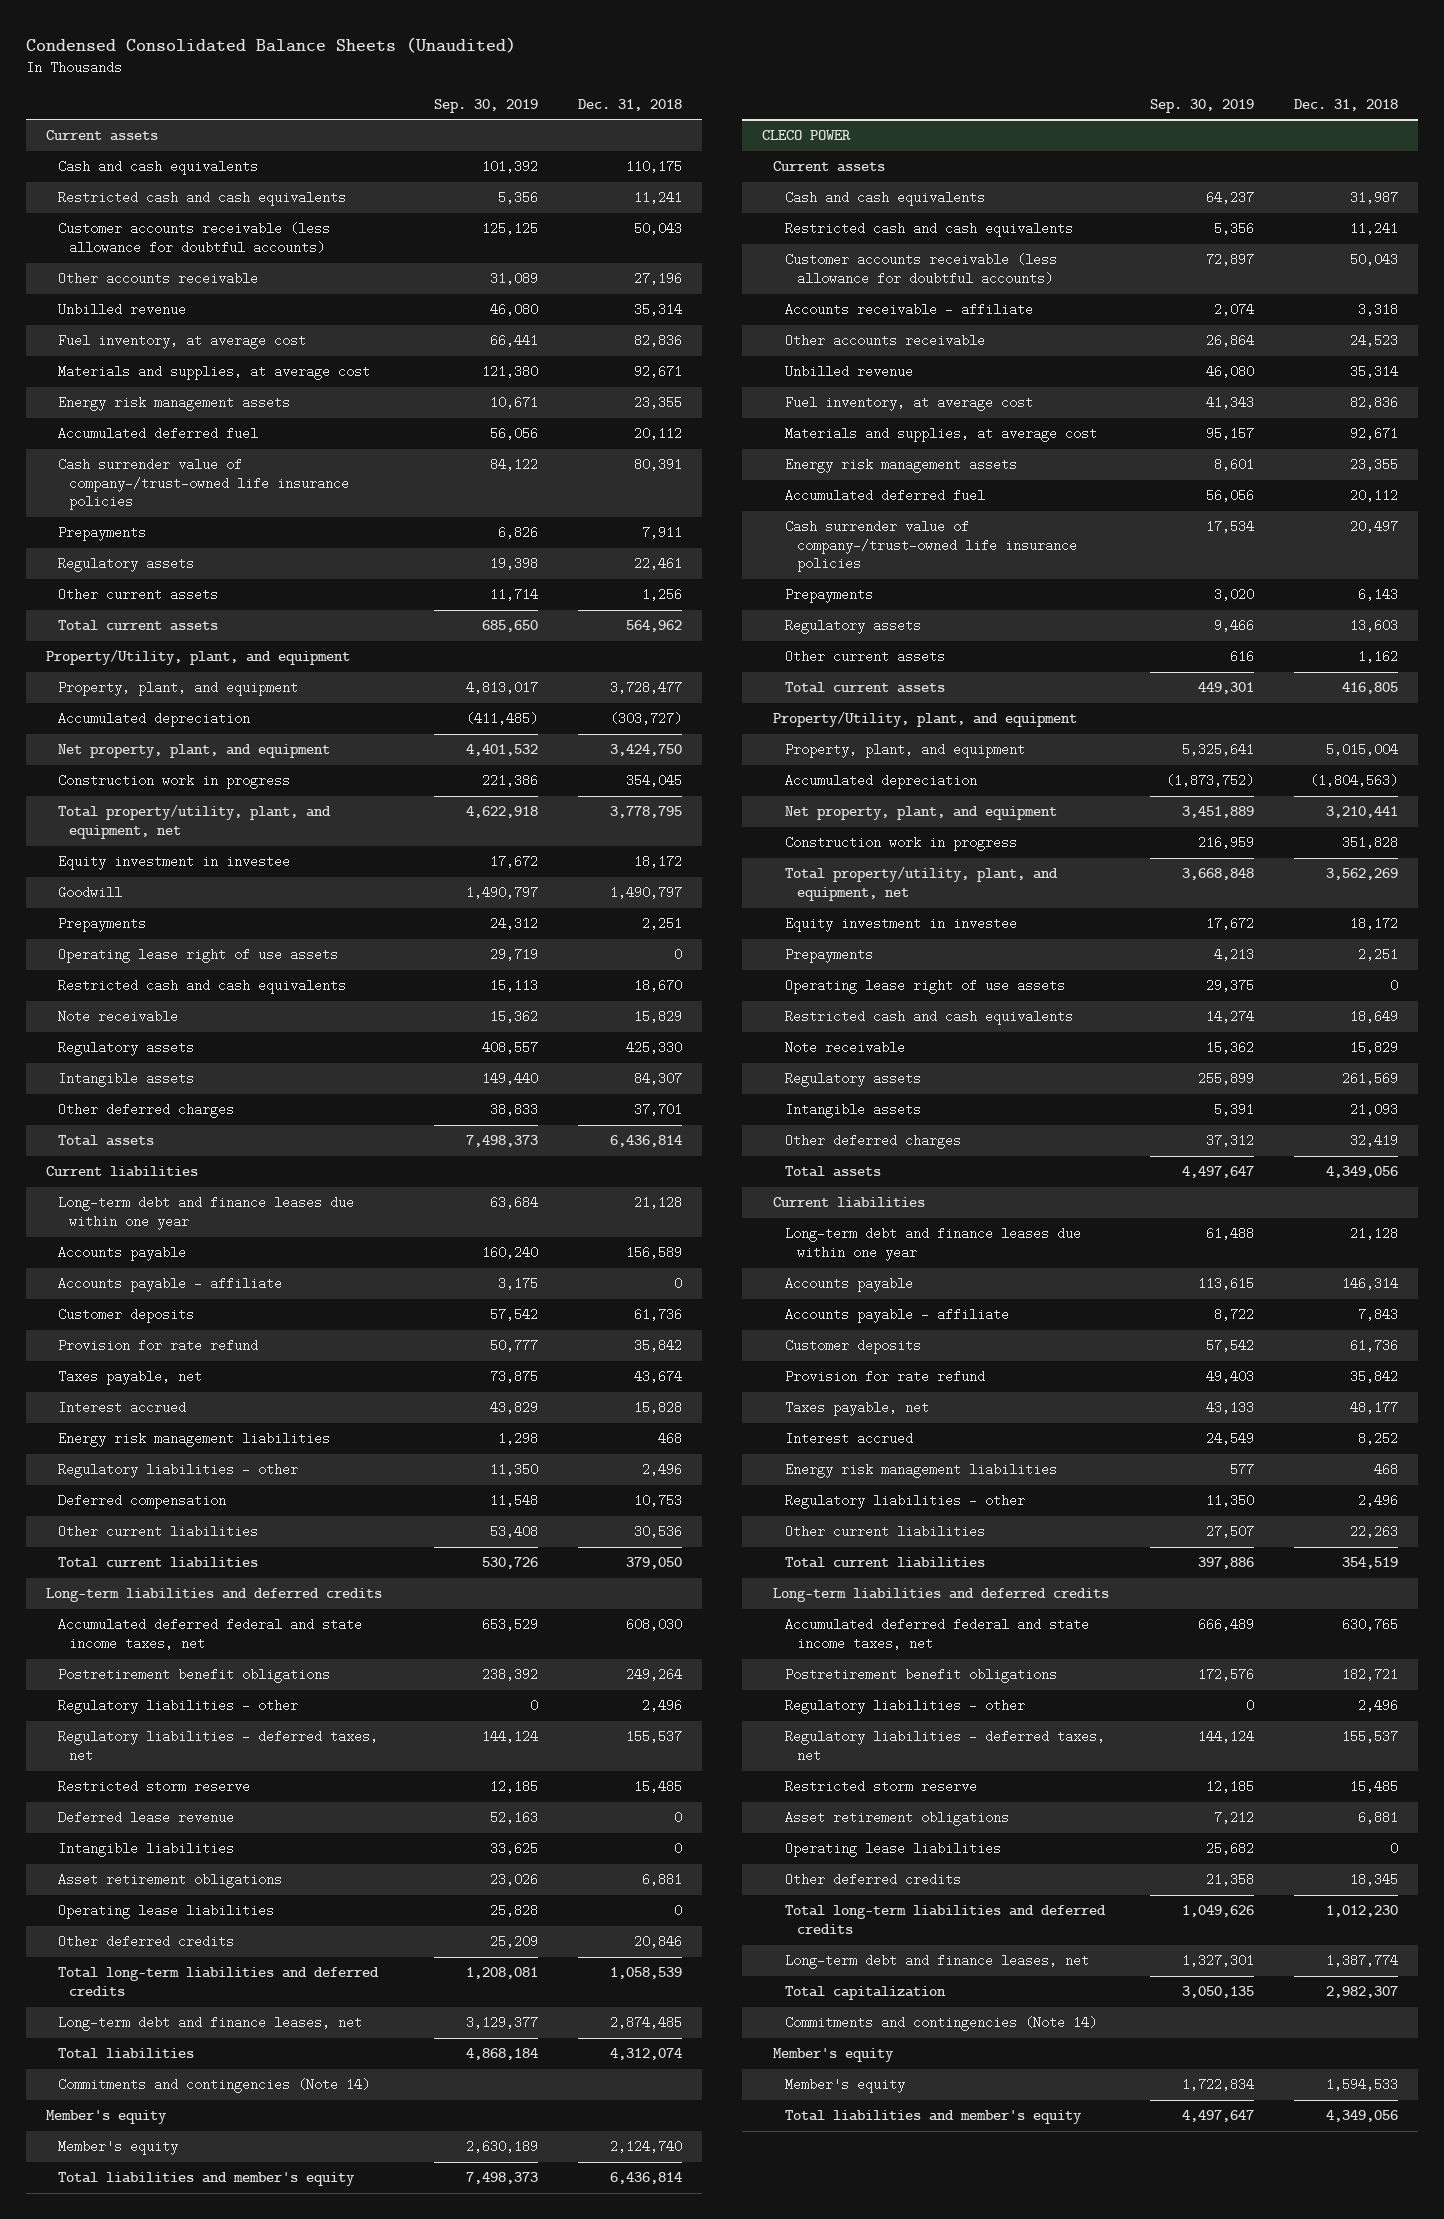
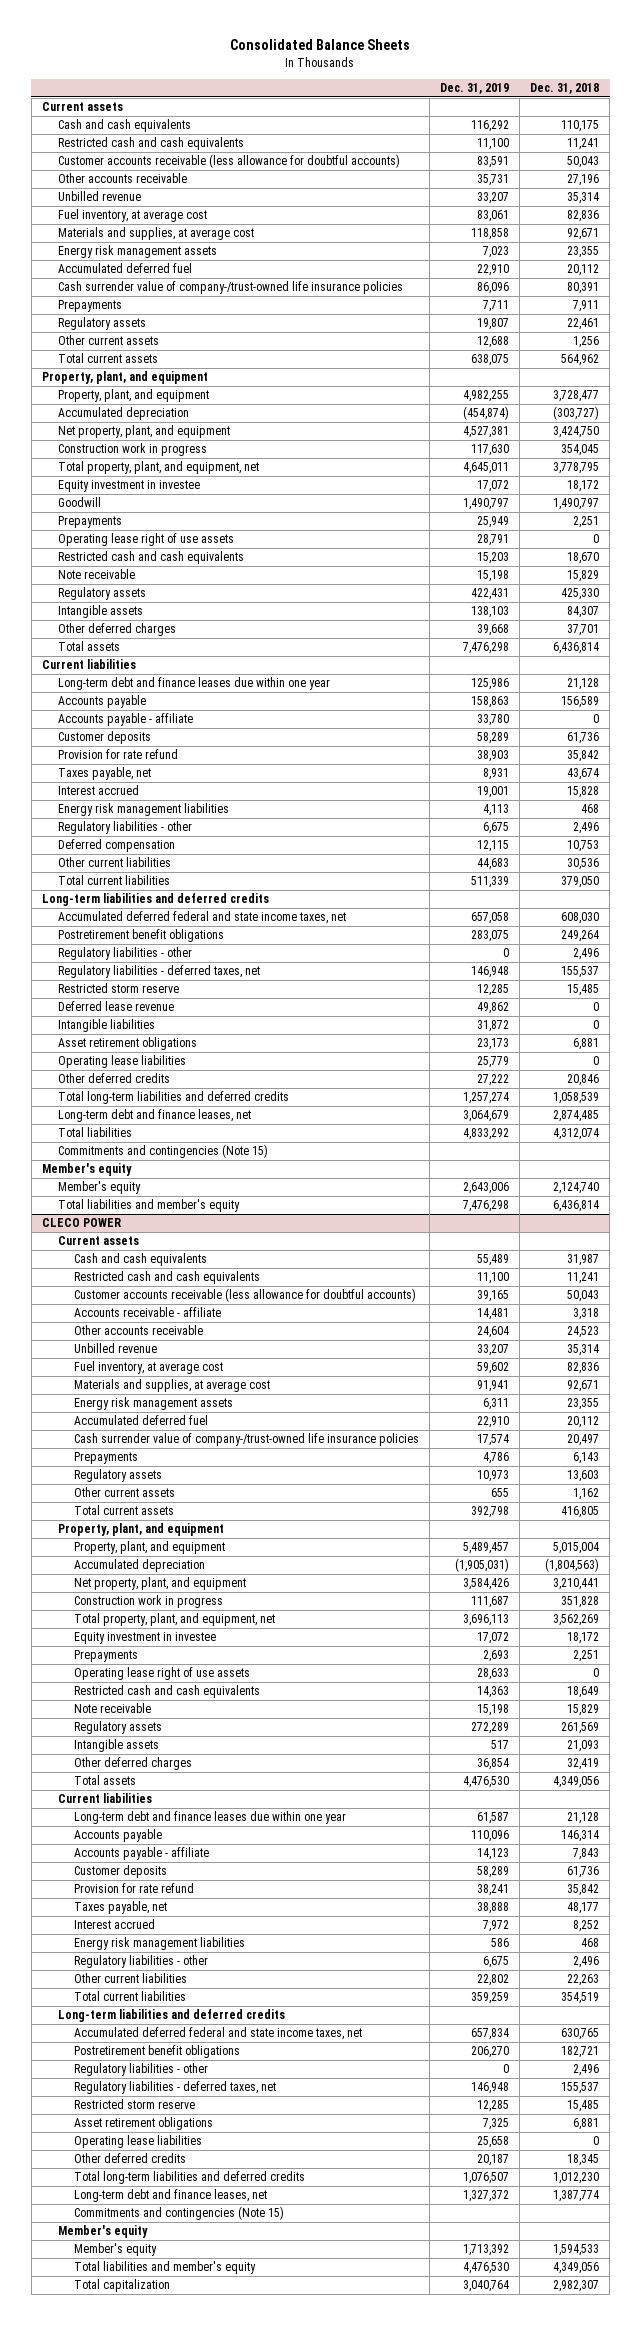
[26,36,517,53] Condensed Consolidated Balance Sheets (Unaudited) -> [230,39,411,51] Consolidated Balance Sheets
[433,98,538,113] Sep. 30, 2019 -> none
none -> [439,83,509,95] Dec. 31, 2019
[46,649,351,666] Property/Utility, plant, and equipment -> [42,371,209,385] Property, plant, and equipment
[57,804,331,839] Total property/utility, plant, and equipment, net -> [57,461,259,475] Total property, plant, and equipment, net
[57,2078,370,2094] Commitments and contingencies (Note 14) -> [57,1144,268,1159] Commitments and contingencies (Note 15)
[773,711,1078,728] Property/Utility, plant, and equipment -> [57,1523,224,1537] Property, plant, and equipment
[785,866,1059,901] Total property/utility, plant, and equipment, net -> [73,1613,275,1627] Total property, plant, and equipment, net
[785,2016,1098,2032] Commitments and contingencies (Note 14) -> [73,2206,284,2221] Commitments and contingencies (Note 15)
[785,1986,947,2001] Total capitalization -> [73,2279,170,2293] Total capitalization

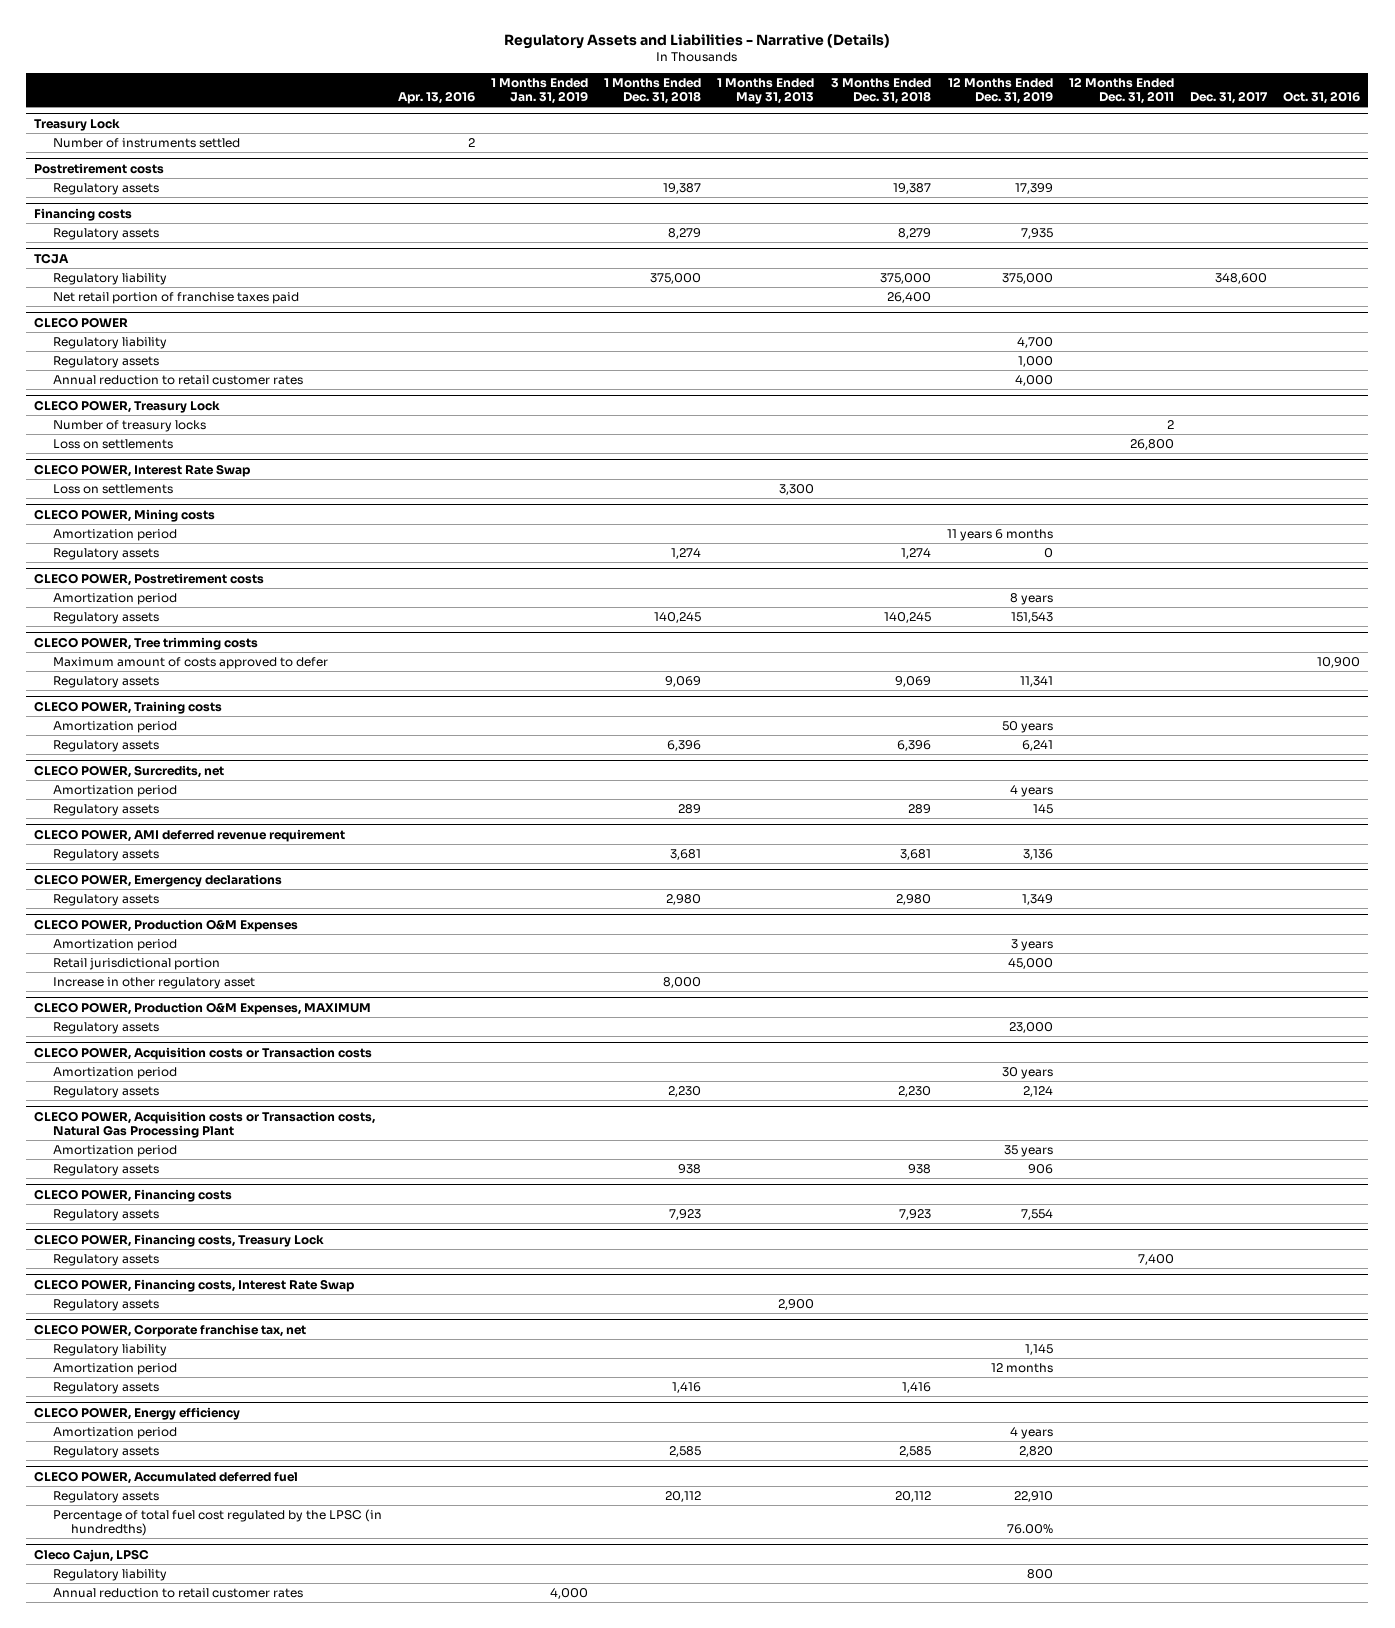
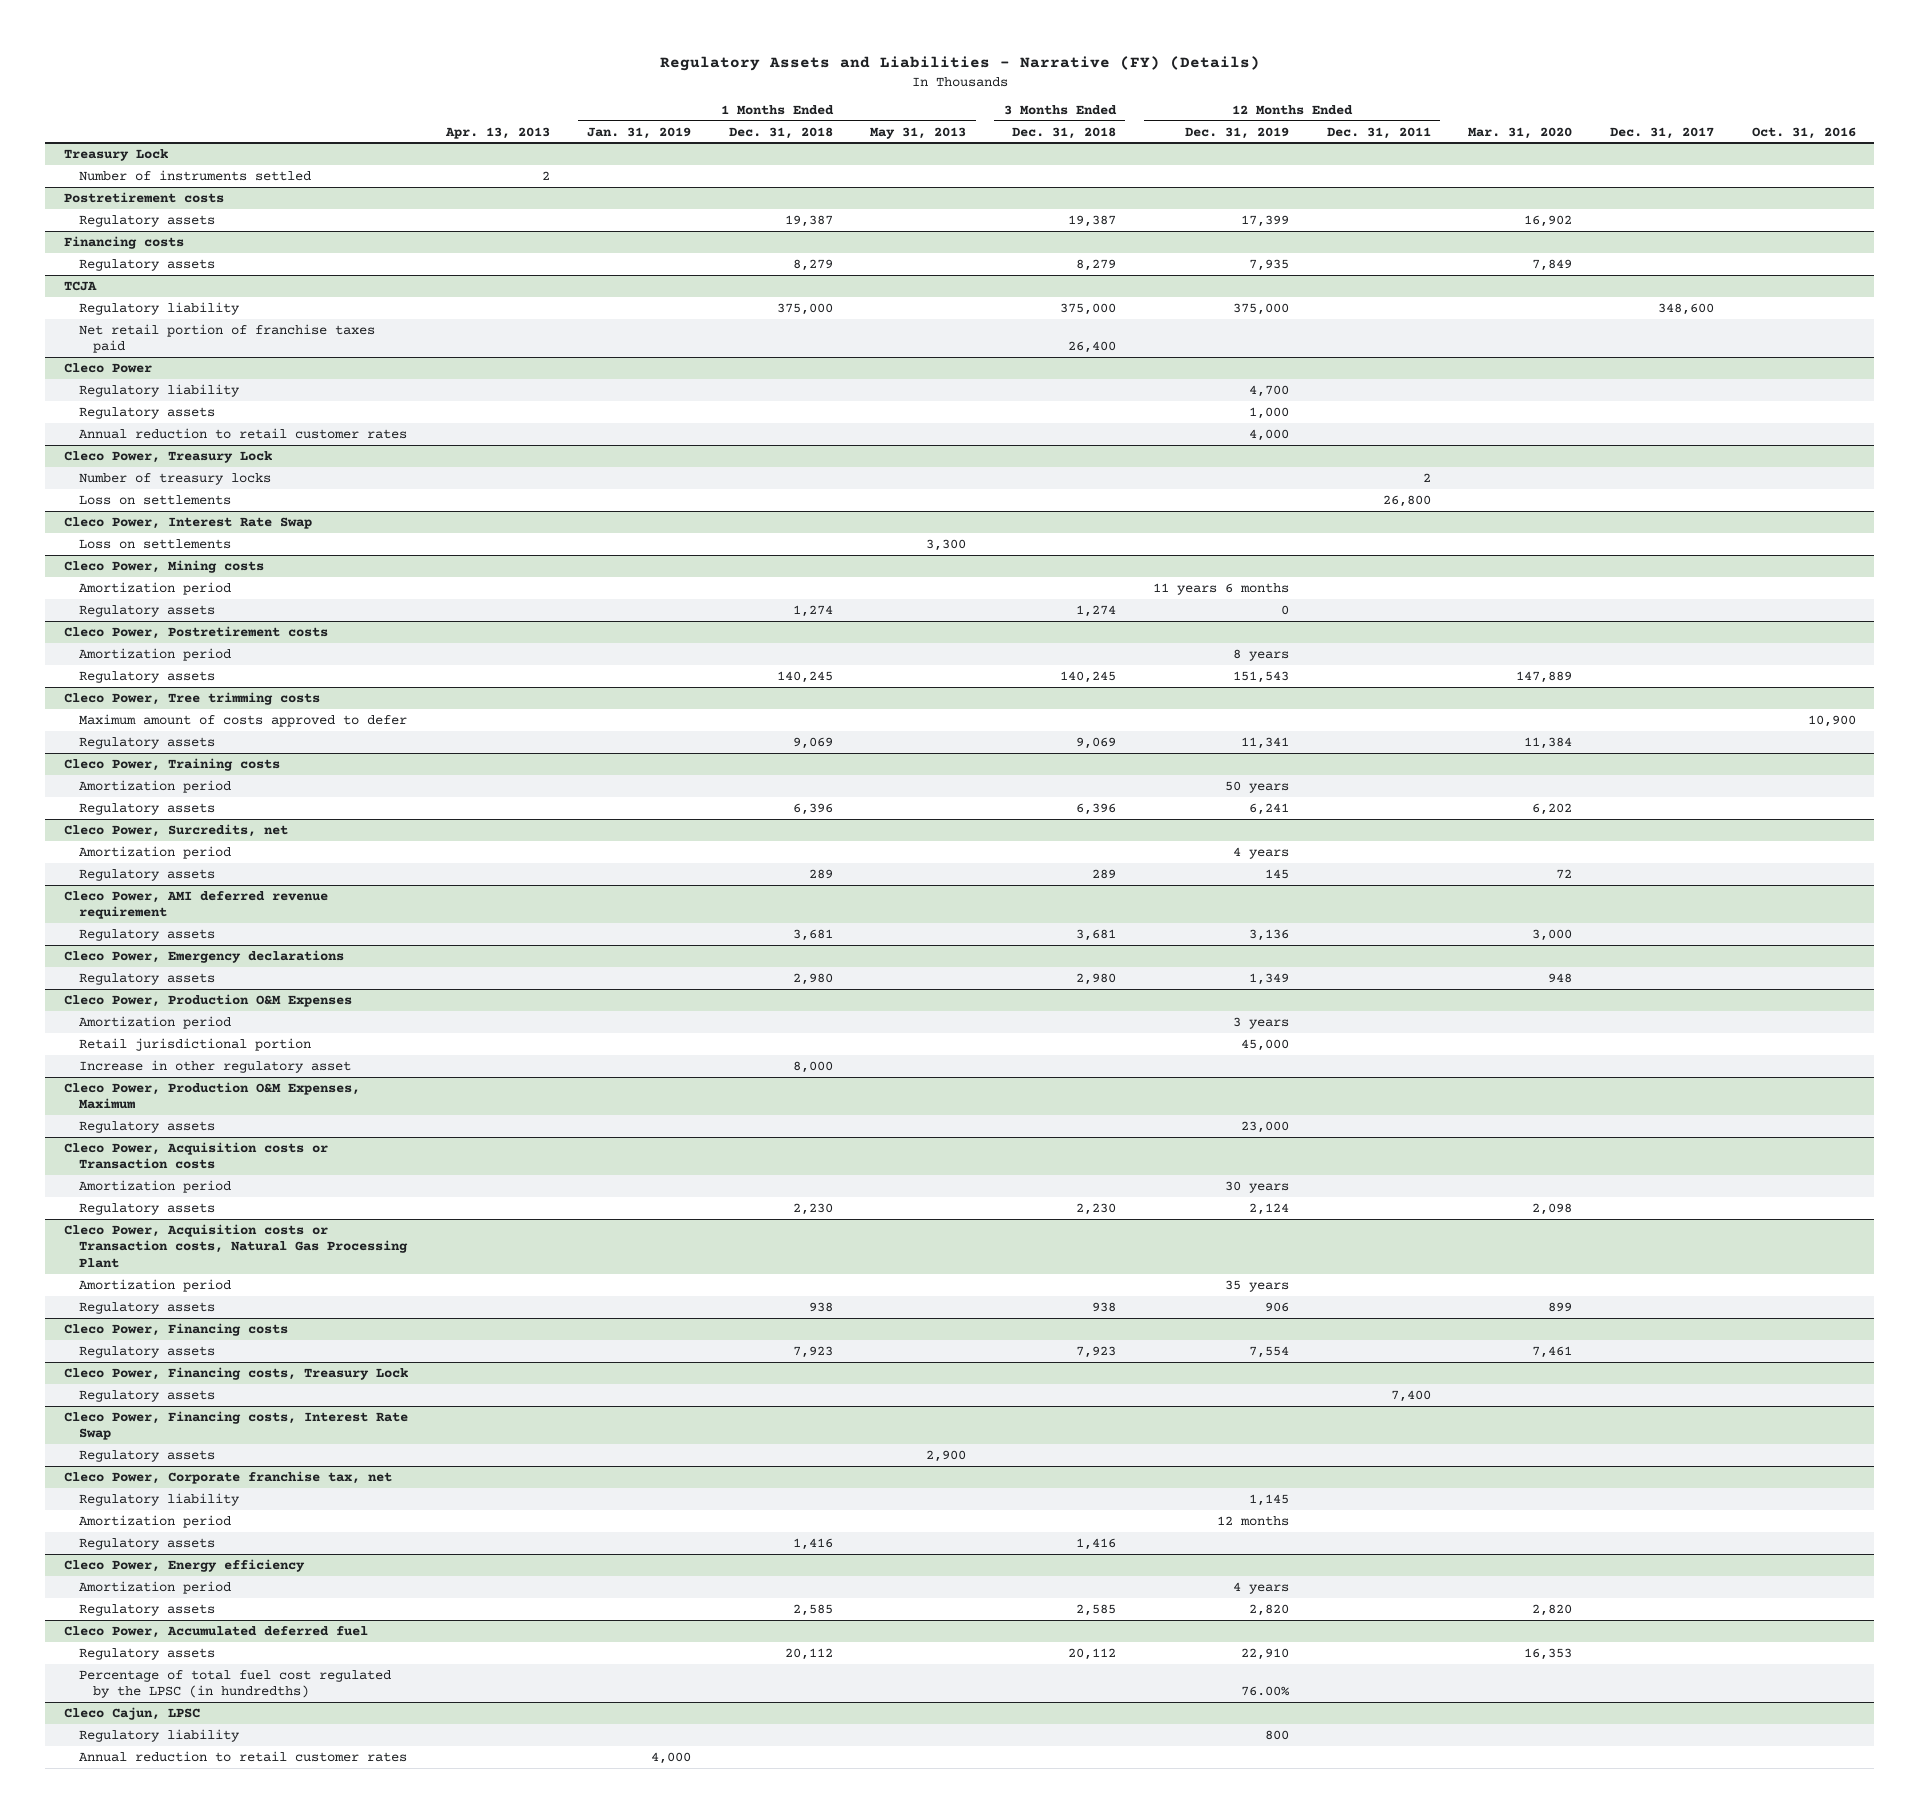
[504,33,891,49] Regulatory Assets and Liabilities - Narrative (Details) -> [659,55,1260,71] Regulatory Assets and Liabilities - Narrative (FY) (Details)
[397,91,475,105] Apr. 13, 2016 -> none
none -> [444,126,550,139] Apr. 13, 2013
none -> [1468,126,1573,139] Mar. 31, 2020
[34,316,129,328] CLECO POWER -> [64,362,153,373] Cleco Power
[34,399,221,413] CLECO POWER, Treasury Lock -> [64,450,273,463] Cleco Power, Treasury Lock
[34,463,251,477] CLECO POWER, Interest Rate Swap -> [64,516,313,529] Cleco Power, Interest Rate Swap
[34,508,216,522] CLECO POWER, Mining costs -> [64,559,265,573] Cleco Power, Mining costs
[34,572,265,586] CLECO POWER, Postretirement costs -> [64,625,329,639] Cleco Power, Postretirement costs
[34,636,259,650] CLECO POWER, Tree trimming costs -> [64,691,321,705] Cleco Power, Tree trimming costs
[34,700,223,714] CLECO POWER, Training costs -> [64,757,281,771] Cleco Power, Training costs
[34,764,225,778] CLECO POWER, Surcredits, net -> [64,823,289,837] Cleco Power, Surcredits, net
[34,828,346,842] CLECO POWER, AMI deferred revenue requirement -> [64,890,329,920] Cleco Power, AMI deferred revenue requirement
[34,873,283,887] CLECO POWER, Emergency declarations -> [64,949,345,963] Cleco Power, Emergency declarations
[34,918,299,932] CLECO POWER, Production O&M Expenses -> [64,993,353,1007] Cleco Power, Production O&M Expenses
[34,1001,372,1015] CLECO POWER, Production O&M Expenses, MAXIMUM -> [64,1081,361,1110] Cleco Power, Production O&M Expenses, Maximum
[34,1046,373,1060] CLECO POWER, Acquisition costs or Transaction costs -> [64,1141,329,1170] Cleco Power, Acquisition costs or Transaction costs
[34,1110,376,1138] CLECO POWER, Acquisition costs or Transaction costs, Natural Gas Processing Plant -> [64,1223,408,1269] Cleco Power, Acquisition costs or Transaction costs, Natural Gas Processing Plant
[34,1188,233,1202] CLECO POWER, Financing costs -> [64,1322,289,1336] Cleco Power, Financing costs
[34,1233,325,1247] CLECO POWER, Financing costs, Treasury Lock -> [64,1366,409,1380] Cleco Power, Financing costs, Treasury Lock
[34,1278,355,1292] CLECO POWER, Financing costs, Interest Rate Swap -> [64,1410,409,1441] Cleco Power, Financing costs, Interest Rate Swap
[34,1323,307,1337] CLECO POWER, Corporate franchise tax, net -> [64,1470,393,1484] Cleco Power, Corporate franchise tax, net
[34,1406,241,1420] CLECO POWER, Energy efficiency -> [64,1558,306,1572] Cleco Power, Energy efficiency
[34,1470,299,1484] CLECO POWER, Accumulated deferred fuel -> [64,1625,369,1638] Cleco Power, Accumulated deferred fuel

